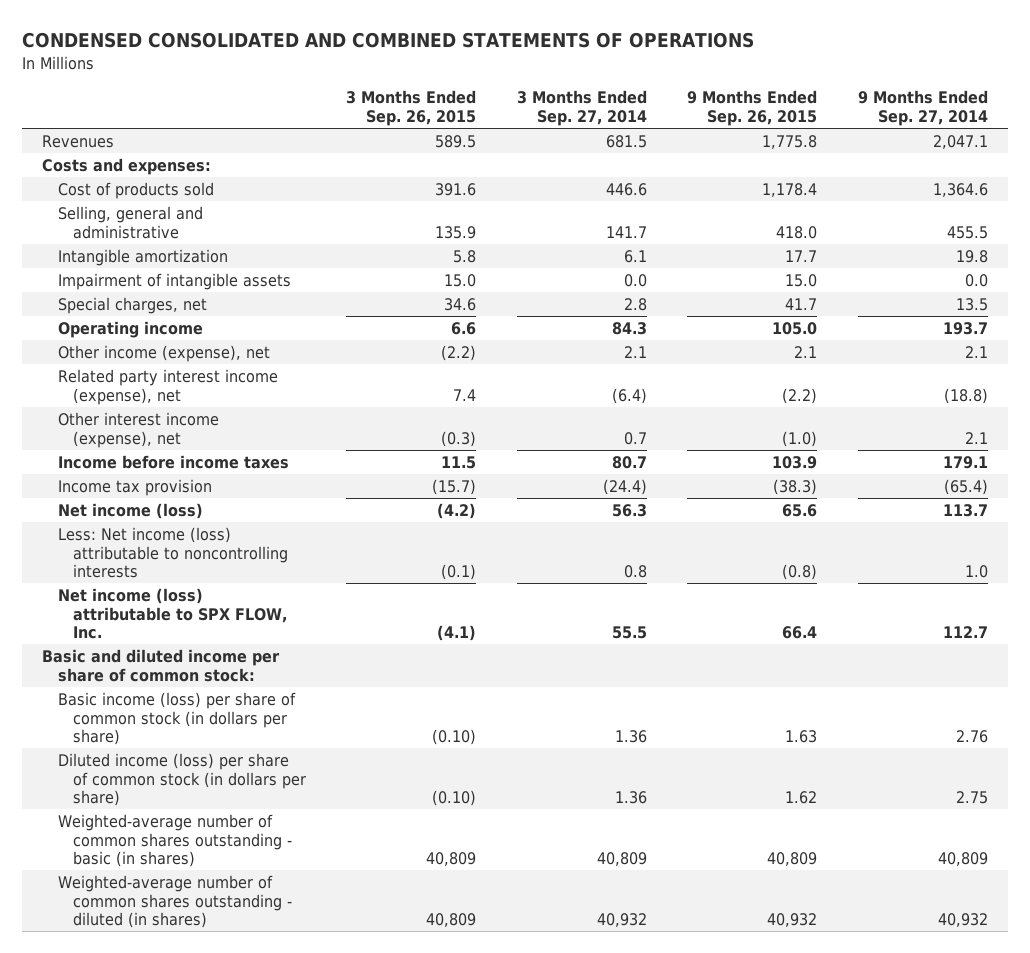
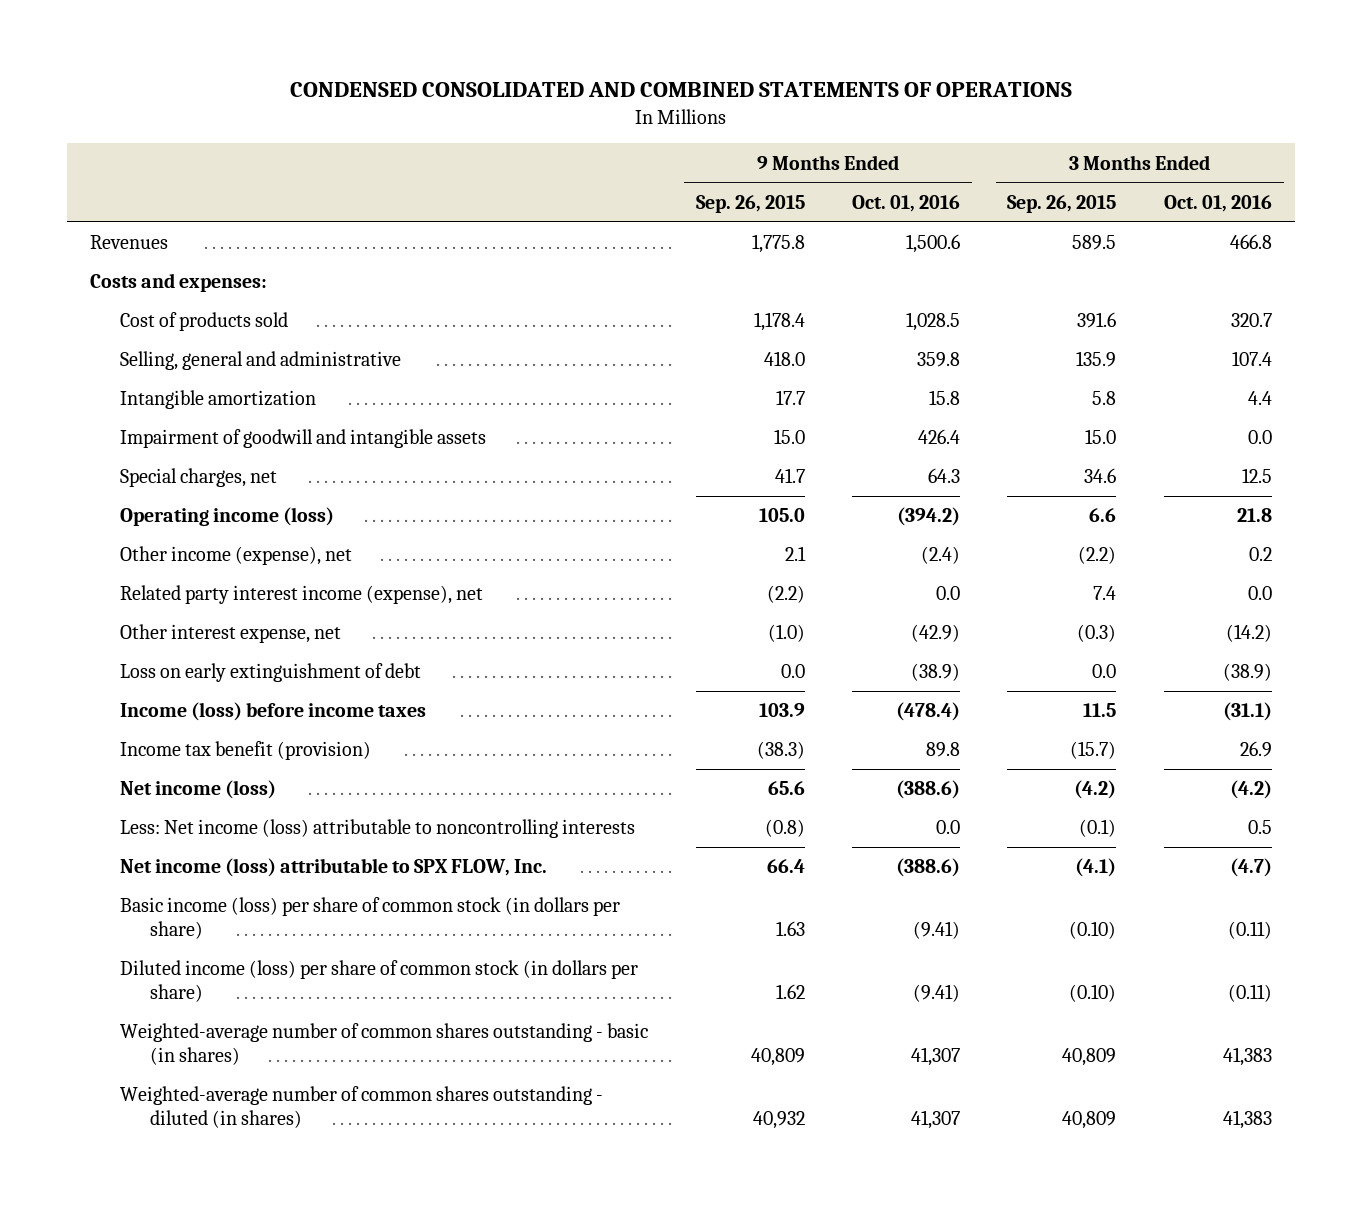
[516,90,647,127] 3 Months Ended Sep. 27, 2014 -> none
[857,90,988,127] 9 Months Ended Sep. 27, 2014 -> none
none -> [852,194,961,212] Oct. 01, 2016
none -> [1163,194,1272,212] Oct. 01, 2016
[57,272,291,290] Impairment of intangible assets -> [120,429,487,449] Impairment of goodwill and intangible assets
[57,320,203,338] Operating income -> [120,507,335,527] Operating income (loss)
[57,411,219,448] Other interest income (expense), net -> [120,624,342,644] Other interest expense, net
none -> [120,663,422,683] Loss on early extinguishment of debt
[57,454,289,469] Income before income taxes -> [120,702,427,722] Income (loss) before income taxes
[57,478,212,496] Income tax provision -> [120,741,372,761] Income tax benefit (provision)
[42,648,281,682] Basic and diluted income per share of common stock: -> none

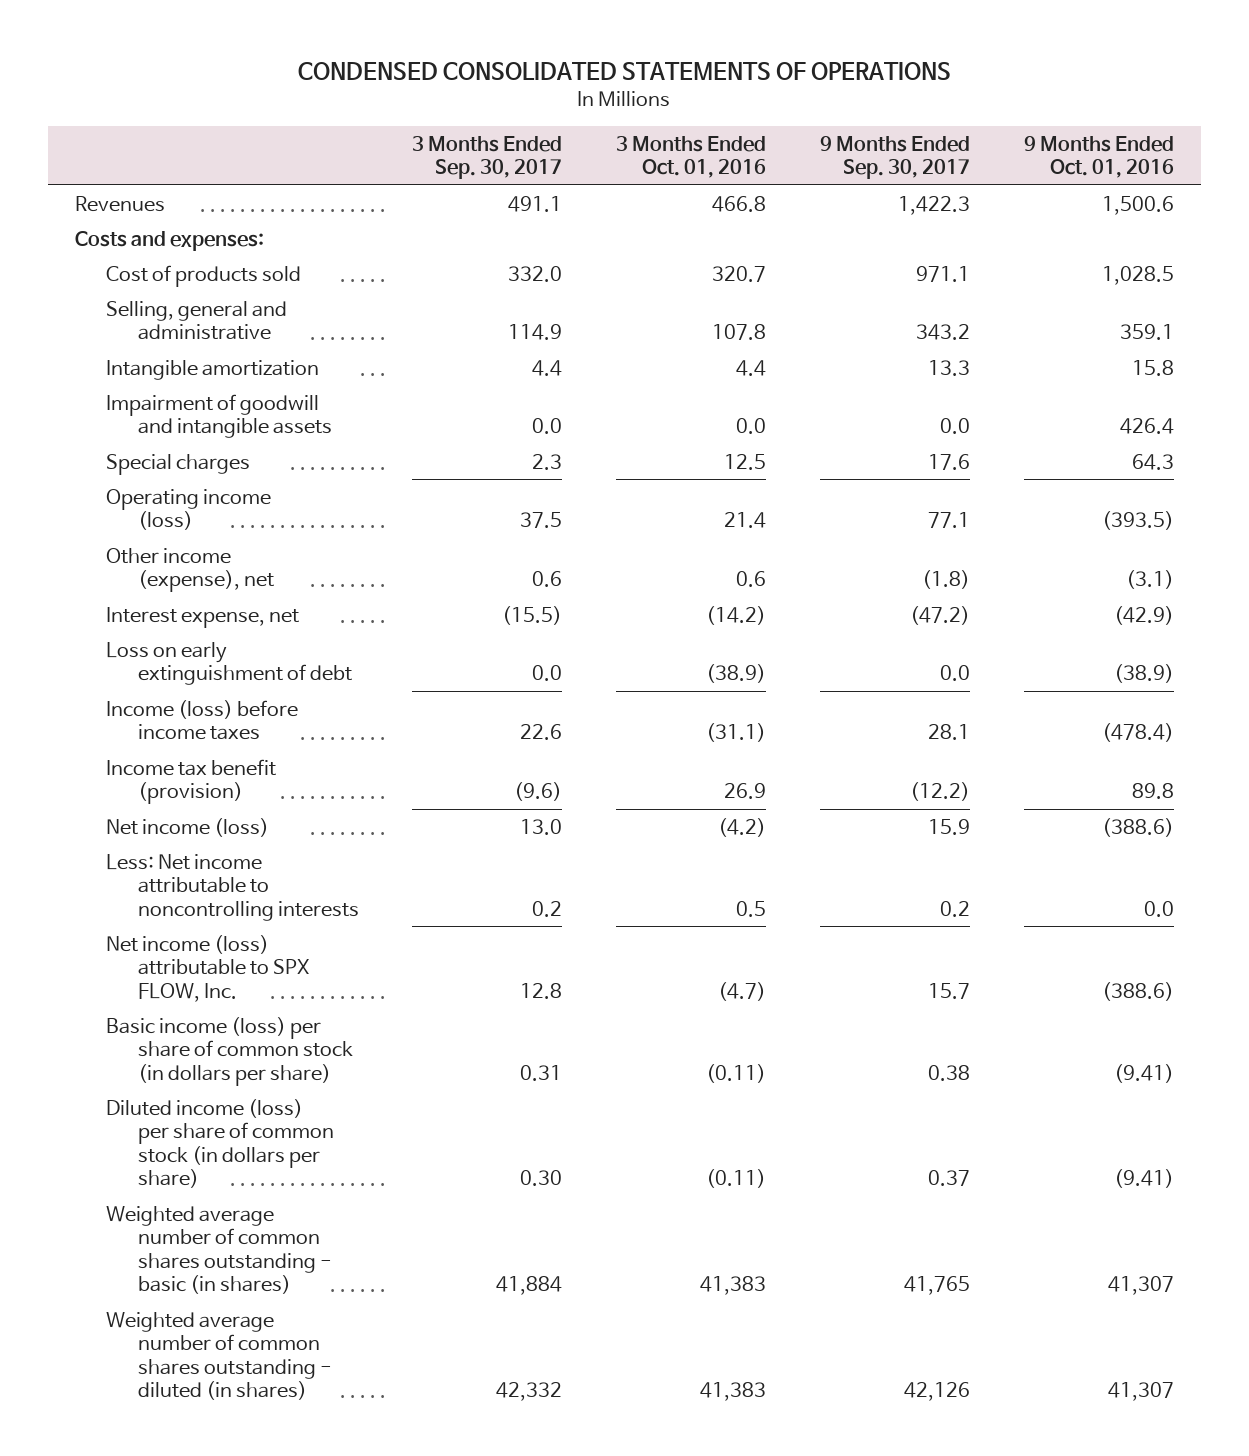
[290,82,1073,98] CONDENSED CONSOLIDATED AND COMBINED STATEMENTS OF OPERATIONS -> [298,61,952,80] CONDENSED CONSOLIDATED STATEMENTS OF OPERATIONS
[695,194,805,213] Sep. 26, 2015 -> none
[1007,194,1117,213] Sep. 26, 2015 -> none
none -> [412,135,563,180] 3 Months Ended Sep. 30, 2017
none -> [820,135,971,180] 9 Months Ended Sep. 30, 2017
[917,352,961,368] 359.8 -> [1120,324,1175,341] 359.1
[1231,351,1272,367] 107.4 -> [712,324,767,341] 107.8
[120,585,484,605] Related party interest income (expense), net -> none
[120,468,278,488] Special charges, net -> [106,453,251,475] Special charges
[897,507,961,527] (394.2) -> [1102,511,1175,531] (393.5)
[1236,508,1272,523] 21.8 -> [724,512,767,529] 21.4
[921,546,961,565] (2.4) -> [1126,570,1175,590] (3.1)
[1248,547,1272,562] 0.2 -> [736,571,767,588] 0.6
[120,624,342,644] Other interest expense, net -> [106,606,300,628] Interest expense, net
[120,819,636,839] Less: Net income (loss) attributable to noncontrolling interests -> [106,853,359,921] Less: Net income attributable to noncontrolling interests
[120,1023,649,1066] Weighted-average number of common shares outstanding - basic (in shares) -> [106,1205,332,1295] Weighted average number of common shares outstanding - basic (in shares)
[120,1086,604,1129] Weighted-average number of common shares outstanding - diluted (in shares) -> [106,1311,332,1401] Weighted average number of common shares outstanding - diluted (in shares)

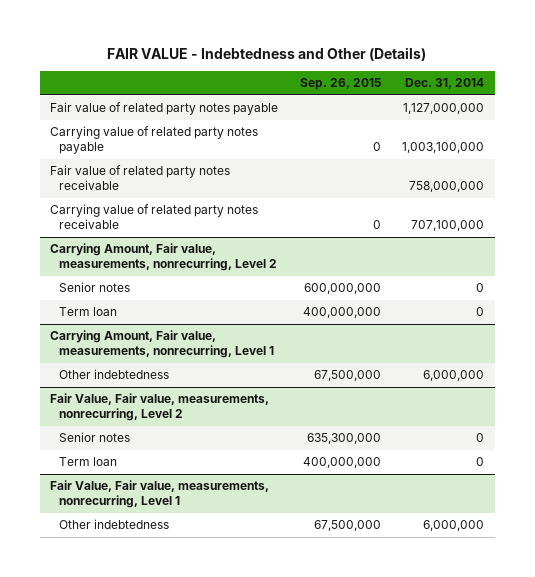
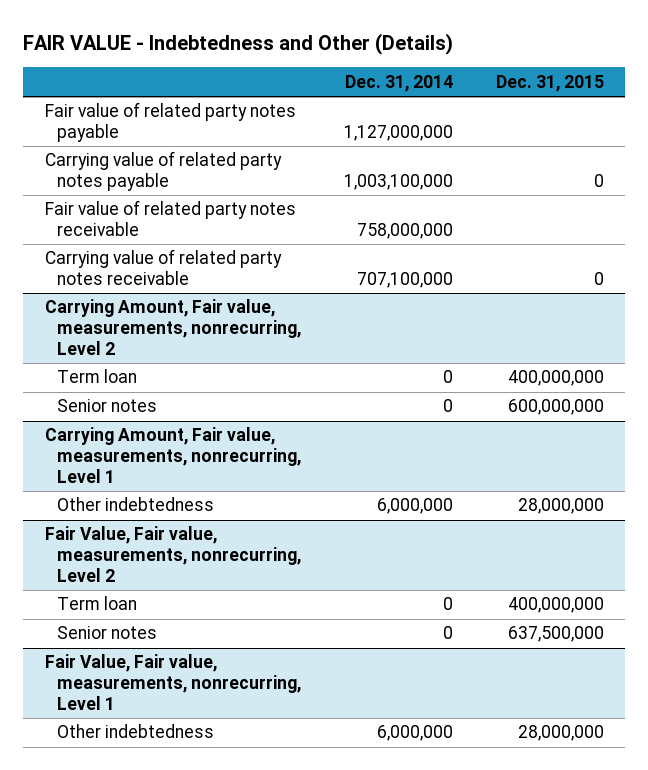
[299,78,381,91] Sep. 26, 2015 -> none
none -> [495,74,604,92] Dec. 31, 2015
[59,282,131,293] Senior notes -> [57,399,158,413] Senior notes
[59,432,131,443] Senior notes -> [57,626,158,640] Senior notes

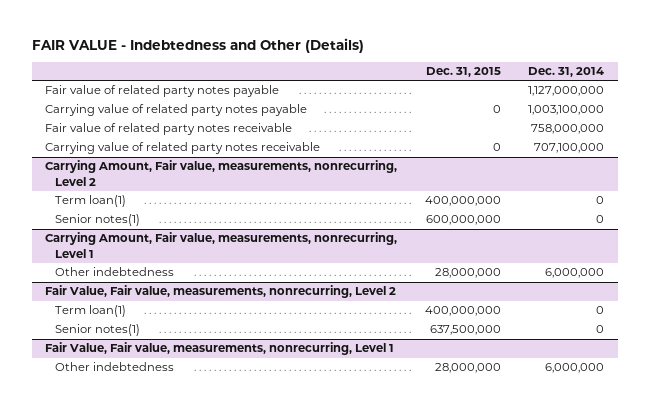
[57,369,138,384] Term loan -> [55,195,127,208] Term loan(1)
[57,399,158,413] Senior notes -> [55,214,141,227] Senior notes(1)
[57,596,138,611] Term loan -> [55,305,127,318] Term loan(1)
[57,626,158,640] Senior notes -> [55,324,141,337] Senior notes(1)

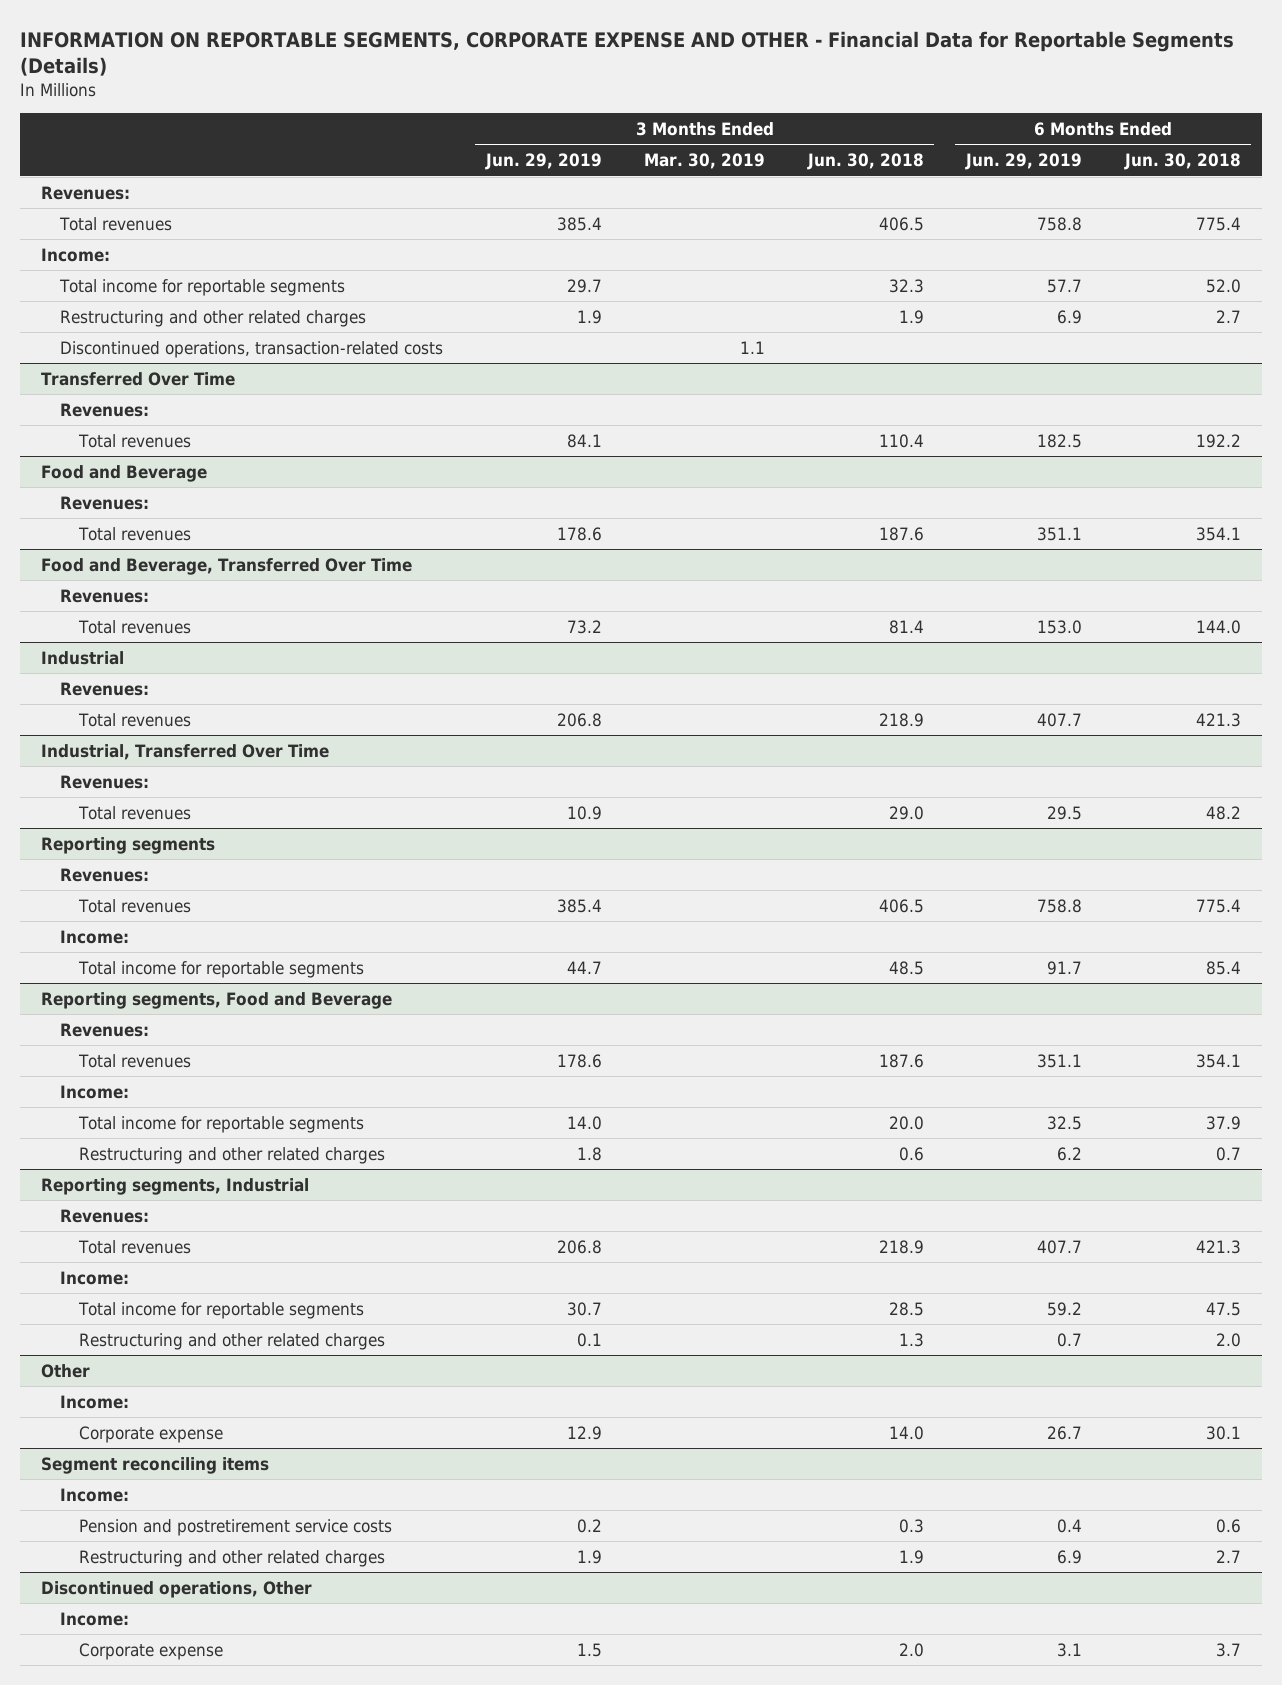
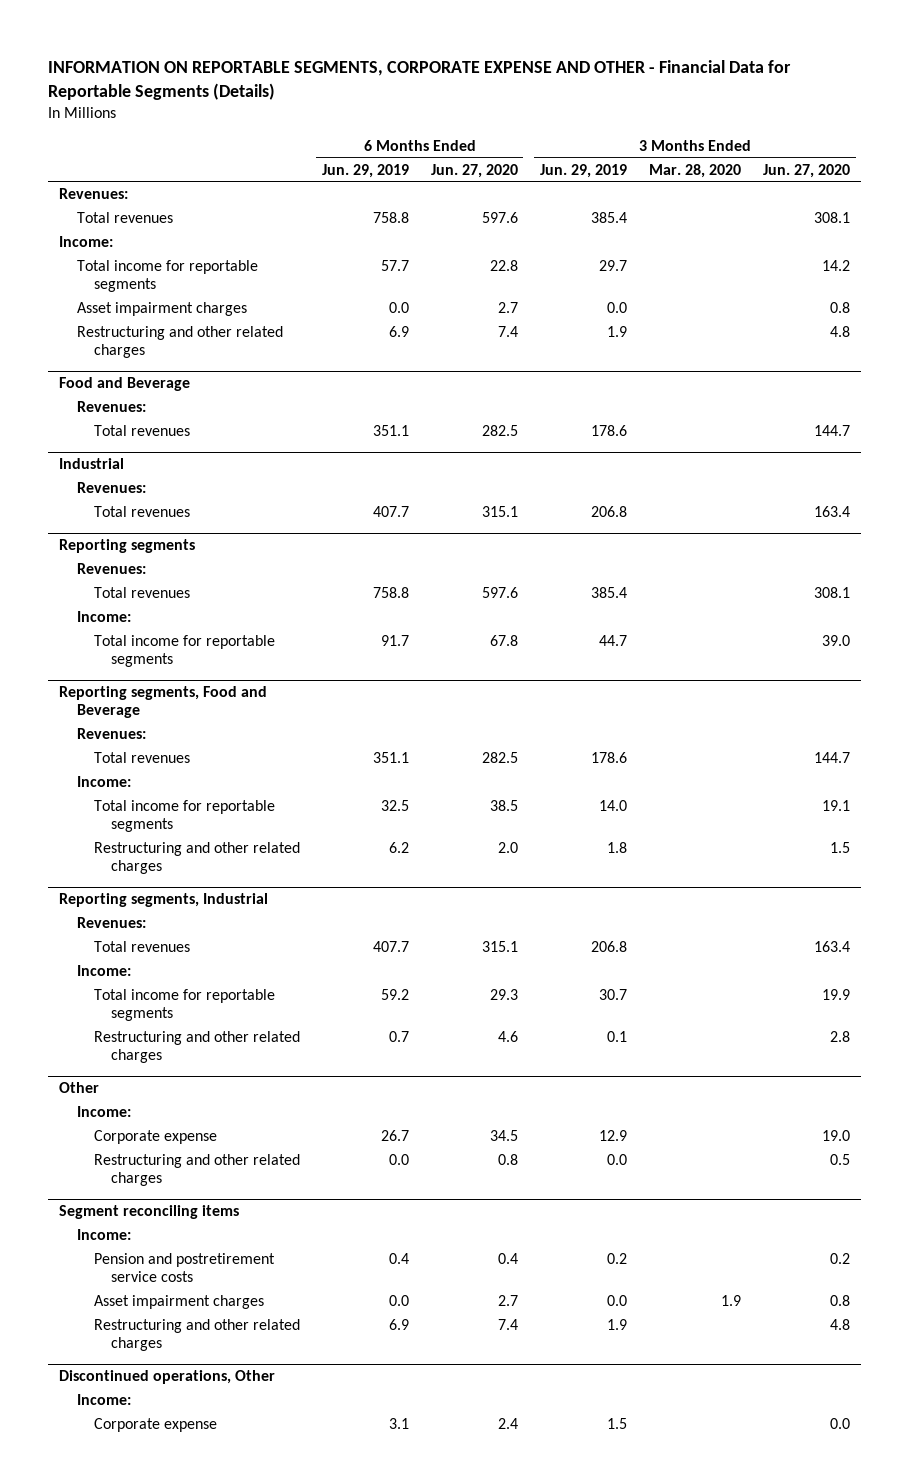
[644,153,766,170] Mar. 30, 2019 -> none
[806,153,924,171] Jun. 30, 2018 -> none
[1123,153,1241,171] Jun. 30, 2018 -> none
none -> [430,163,518,178] Jun. 27, 2020
none -> [648,163,741,178] Mar. 28, 2020
none -> [763,163,851,178] Jun. 27, 2020
none -> [76,301,247,316] Asset impairment charges
[60,340,444,358] Discontinued operations, transaction-related costs -> none
[41,371,236,386] Transferred Over Time -> none
[60,402,150,417] Revenues: -> none
[77,433,191,448] Total revenues -> none
[41,557,413,575] Food and Beverage, Transferred Over Time -> none
[60,588,150,603] Revenues: -> none
[77,619,191,634] Total revenues -> none
[41,743,330,760] Industrial, Transferred Over Time -> none
[60,774,150,789] Revenues: -> none
[77,805,191,820] Total revenues -> none
none -> [93,1153,300,1187] Restructuring and other related charges
none -> [93,1294,264,1309] Asset impairment charges

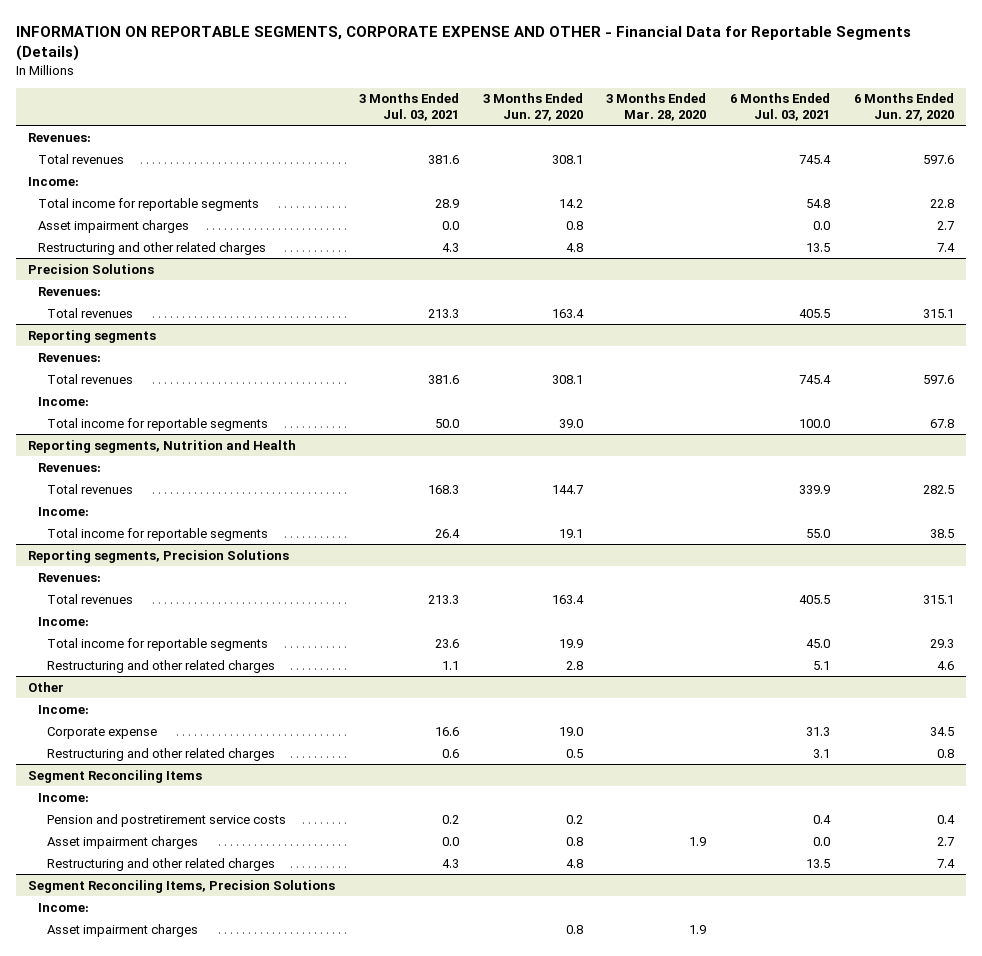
[321,163,409,178] Jun. 29, 2019 -> none
[539,163,627,178] Jun. 29, 2019 -> none
none -> [358,93,459,122] 3 Months Ended Jul. 03, 2021
none -> [730,93,831,122] 6 Months Ended Jul. 03, 2021
[59,377,191,392] Food and Beverage -> none
[76,400,146,412] Revenues: -> none
[93,424,190,436] Total revenues -> none
[59,458,125,470] Industrial -> none
none -> [28,263,155,274] Precision Solutions
[59,686,268,719] Reporting segments, Food and Beverage -> none
none -> [28,439,297,453] Reporting segments, Nutrition and Health
[93,841,300,875] Restructuring and other related charges -> none
[59,893,269,908] Reporting segments, Industrial -> none
none -> [28,549,290,563] Reporting segments, Precision Solutions
[59,1205,240,1220] Segment reconciling items -> [28,769,203,783] Segment Reconciling Items
[59,1370,276,1385] Discontinued operations, Other -> none
none -> [28,879,336,893] Segment Reconciling Items, Precision Solutions
[93,1417,217,1432] Corporate expense -> none
none -> [47,923,199,937] Asset impairment charges

